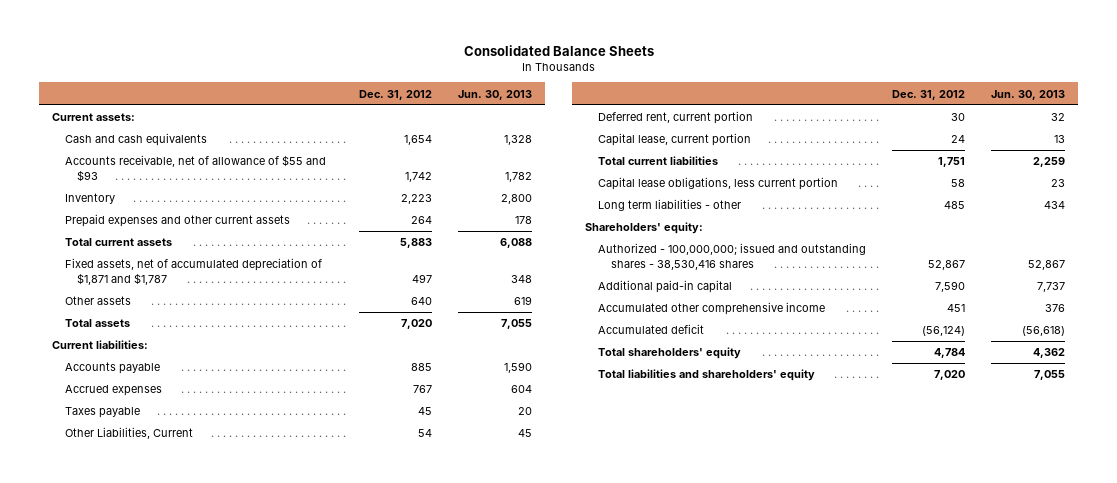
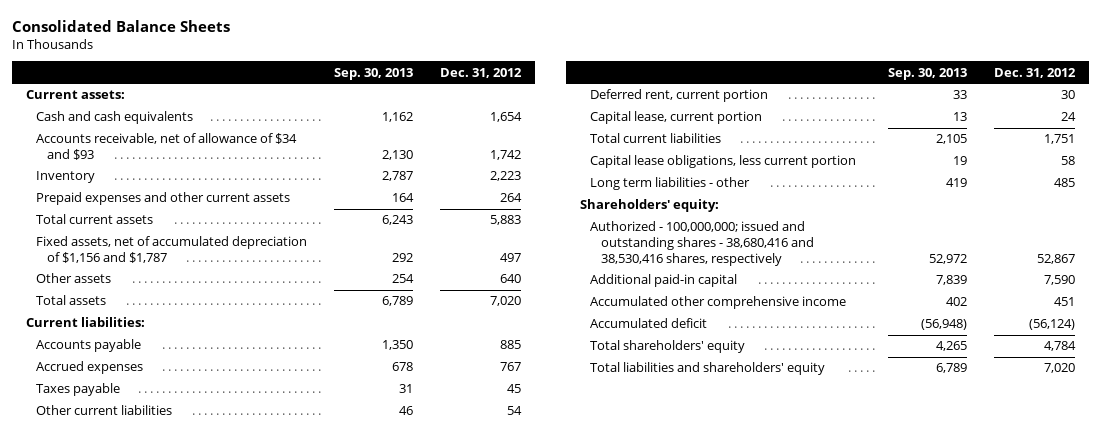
[457,89,532,100] Jun. 30, 2013 -> none
none -> [334,67,414,80] Sep. 30, 2013
[64,155,326,182] Accounts receivable, net of allowance of $55 and $93 -> [36,133,298,161] Accounts receivable, net of allowance of $34 and $93
[64,258,322,285] Fixed assets, net of accumulated depreciation of $1,871 and $1,787 -> [36,236,308,264] Fixed assets, net of accumulated depreciation of $1,156 and $1,787
[64,427,193,440] Other Liabilities, Current -> [36,405,173,416] Other current liabilities
[598,243,867,270] Authorized - 100,000,000; issued and outstanding shares - 38,530,416 shares -> [590,221,815,266] Authorized - 100,000,000; issued and outstanding shares - 38,680,416 and 38,530,416 shares, respectively

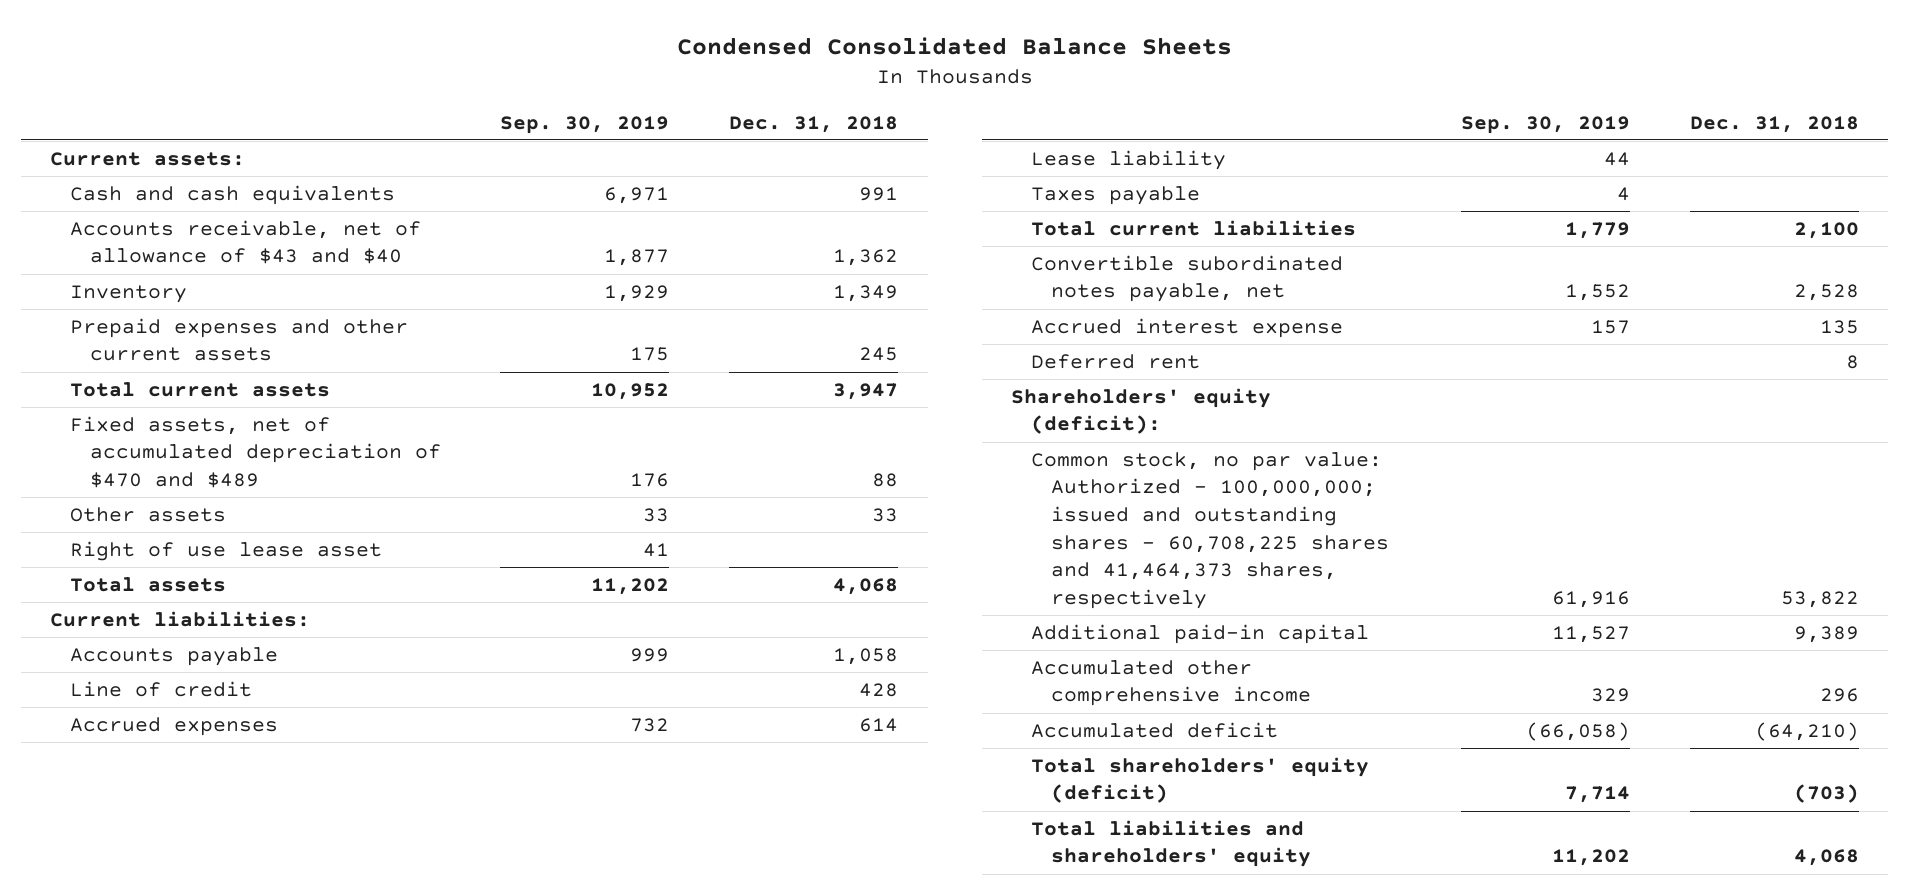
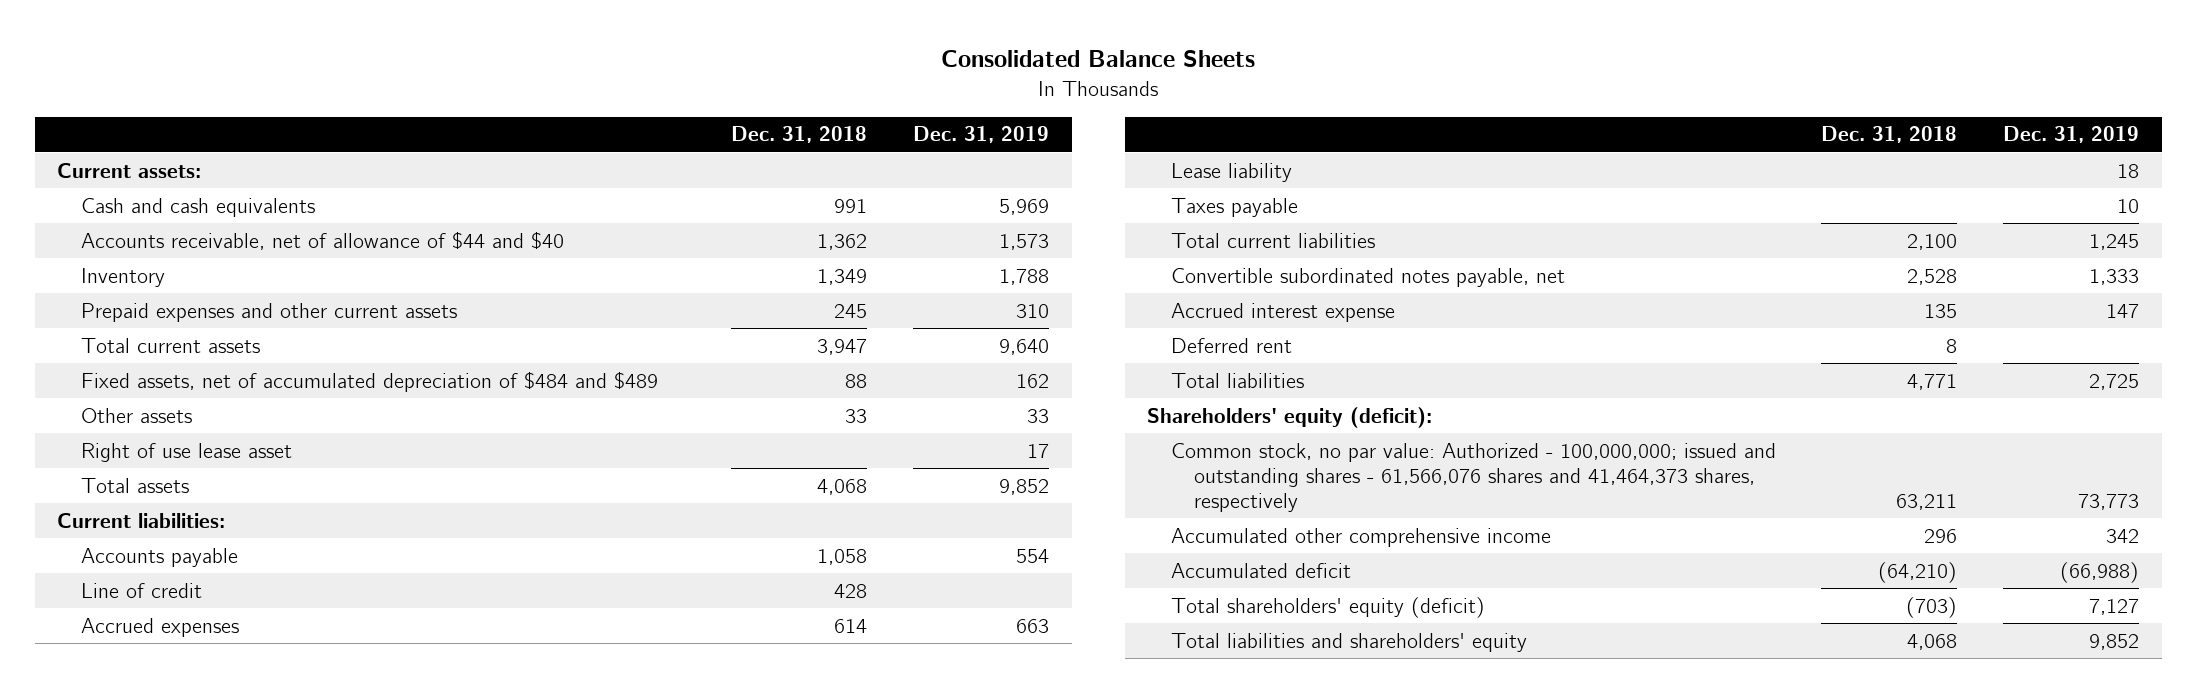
[676,37,1232,56] Condensed Consolidated Balance Sheets -> [941,50,1256,68] Consolidated Balance Sheets
[500,115,670,134] Sep. 30, 2019 -> none
none -> [913,126,1050,144] Dec. 31, 2019
[70,219,422,265] Accounts receivable, net of allowance of $43 and $40 -> [80,230,564,250] Accounts receivable, net of allowance of $44 and $40
[70,415,441,488] Fixed assets, net of accumulated depreciation of $470 and $489 -> [80,370,658,392] Fixed assets, net of accumulated depreciation of $484 and $489
none -> [1170,372,1304,388] Total liabilities
[1030,623,1369,644] Additional paid-in capital -> none
[1030,451,1389,609] Common stock, no par value: Authorized - 100,000,000; issued and outstanding shares - 60,708,225 shares and 41,464,373 shares, respectively -> [1170,442,1776,513] Common stock, no par value: Authorized - 100,000,000; issued and outstanding shares - 61,566,076 shares and 41,464,373 shares, respectively
[1780,590,1859,608] 53,822 -> [1896,494,1958,511] 63,211

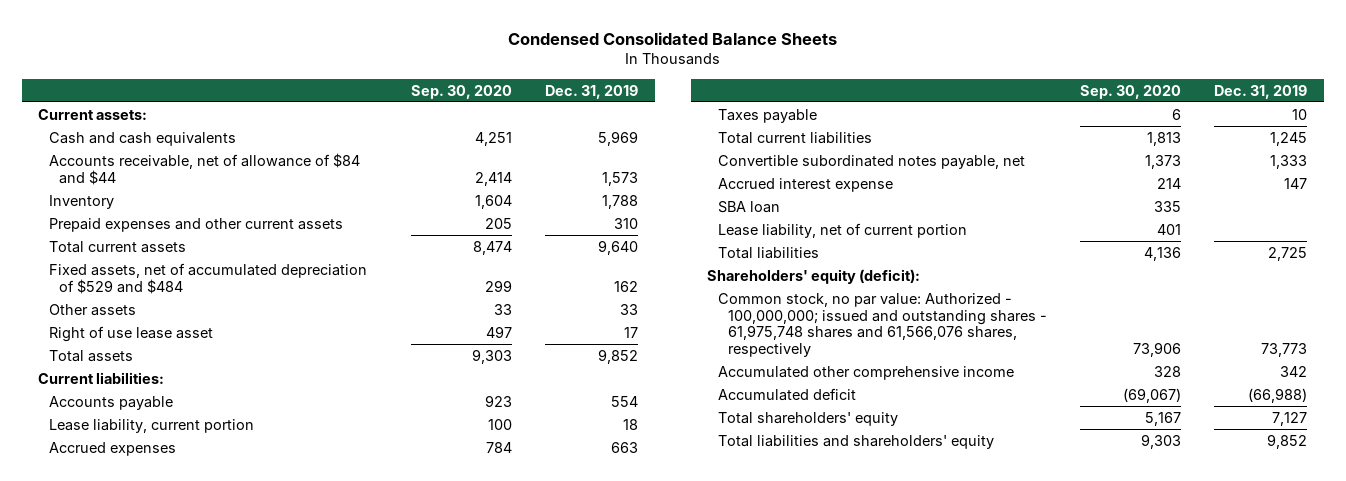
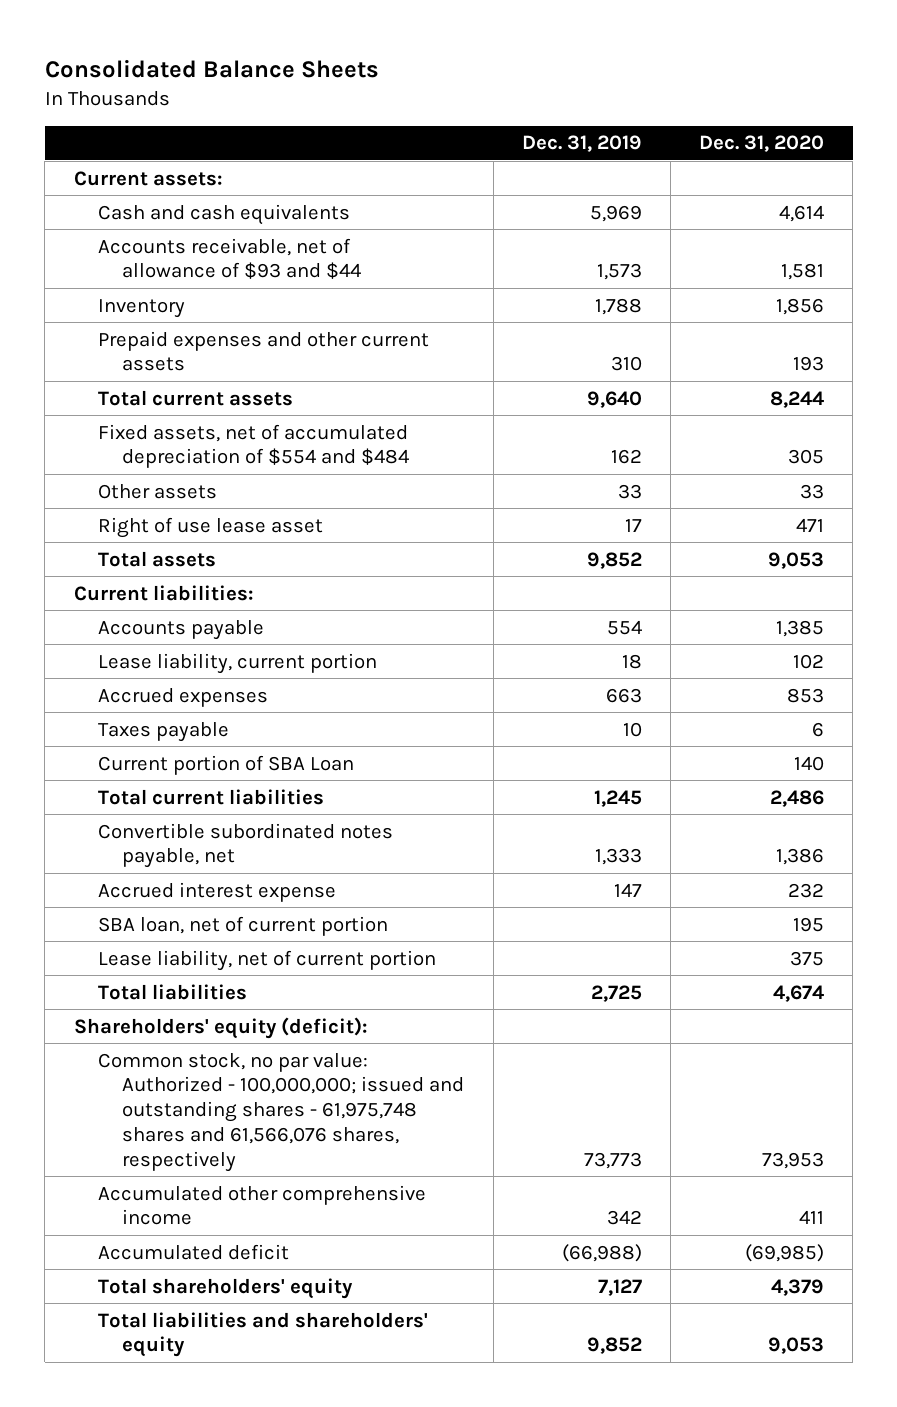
[507,31,837,45] Condensed Consolidated Balance Sheets -> [44,59,379,79] Consolidated Balance Sheets
[411,84,513,99] Sep. 30, 2020 -> none
none -> [698,135,824,153] Dec. 31, 2020
[48,152,360,185] Accounts receivable, net of allowance of $84 and $44 -> [97,237,362,280] Accounts receivable, net of allowance of $93 and $44
[48,262,367,294] Fixed assets, net of accumulated depreciation of $529 and $484 -> [97,423,410,469] Fixed assets, net of accumulated depreciation of $554 and $484
none -> [97,754,354,775] Current portion of SBA Loan
[717,200,780,213] SBA loan -> none
none -> [97,915,388,936] SBA loan, net of current portion

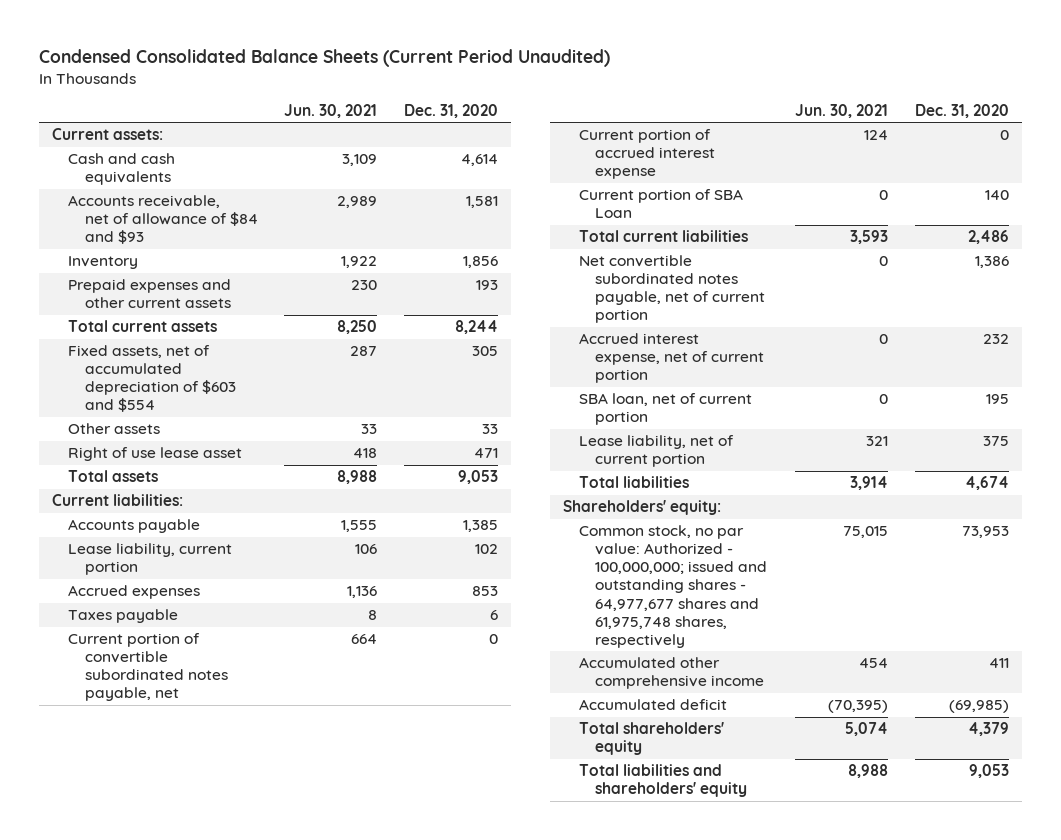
[44,59,379,79] Consolidated Balance Sheets -> [38,48,610,67] Condensed Consolidated Balance Sheets (Current Period Unaudited)
[521,135,642,153] Dec. 31, 2019 -> none
none -> [284,104,378,119] Jun. 30, 2021
[97,237,362,280] Accounts receivable, net of allowance of $93 and $44 -> [68,195,258,245] Accounts receivable, net of allowance of $84 and $93
[97,423,410,469] Fixed assets, net of accumulated depreciation of $554 and $484 -> [68,345,236,413] Fixed assets, net of accumulated depreciation of $603 and $554
none -> [68,633,228,702] Current portion of convertible subordinated notes payable, net
none -> [579,129,716,180] Current portion of accrued interest expense
[97,822,393,869] Convertible subordinated notes payable, net -> [579,255,766,324] Net convertible subordinated notes payable, net of current portion
[97,881,336,902] Accrued interest expense -> [579,333,765,384] Accrued interest expense, net of current portion
[73,1016,368,1039] Shareholders' equity (deficit): -> [563,500,722,516] Shareholders' equity:
[97,1052,465,1172] Common stock, no par value: Authorized - 100,000,000; issued and outstanding shares - 61,975,748 shares and 61,566,076 shares, respectively -> [579,525,768,648] Common stock, no par value: Authorized - 100,000,000; issued and outstanding shares - 64,977,677 shares and 61,975,748 shares, respectively

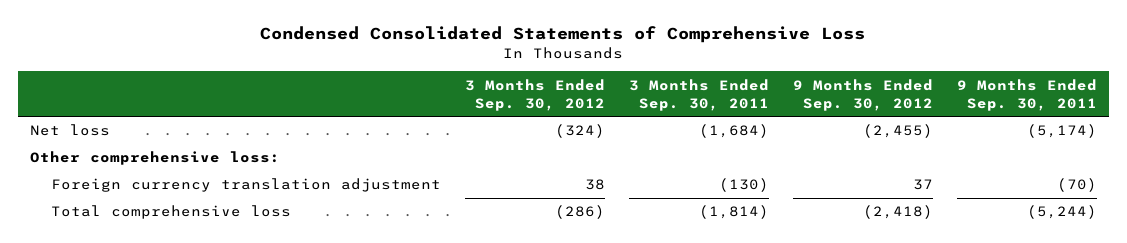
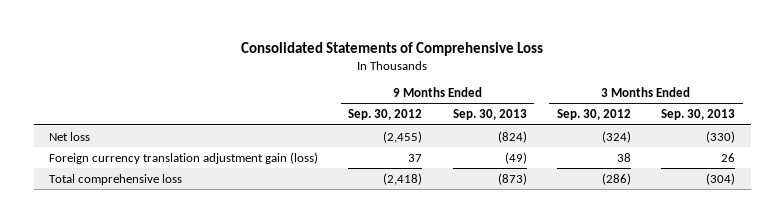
[260,26,866,44] Condensed Consolidated Statements of Comprehensive Loss -> [241,42,544,57] Consolidated Statements of Comprehensive Loss
[628,78,769,111] 3 Months Ended Sep. 30, 2011 -> none
[956,78,1097,111] 9 Months Ended Sep. 30, 2011 -> none
none -> [452,109,527,121] Sep. 30, 2013
none -> [661,109,736,121] Sep. 30, 2013
[29,151,280,166] Other comprehensive loss: -> none
[50,178,441,193] Foreign currency translation adjustment -> [48,151,318,164] Foreign currency translation adjustment gain (loss)

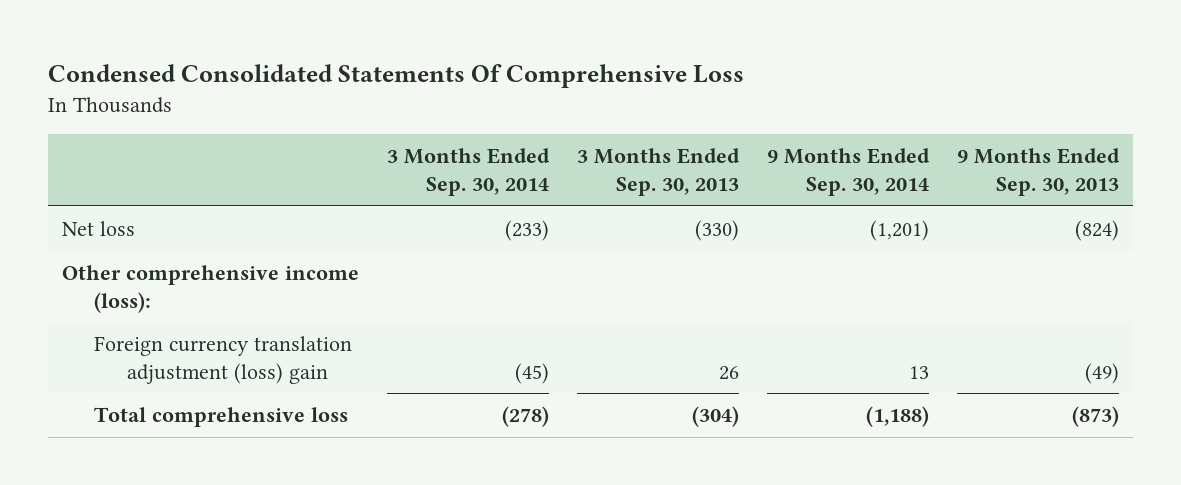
[241,42,544,57] Consolidated Statements of Comprehensive Loss -> [47,64,744,89] Condensed Consolidated Statements Of Comprehensive Loss
[348,109,423,121] Sep. 30, 2012 -> none
[557,109,632,121] Sep. 30, 2012 -> none
none -> [386,148,550,197] 3 Months Ended Sep. 30, 2014
none -> [767,148,931,197] 9 Months Ended Sep. 30, 2014
none -> [61,264,359,313] Other comprehensive income (loss):
[48,151,318,164] Foreign currency translation adjustment gain (loss) -> [94,335,353,384] Foreign currency translation adjustment (loss) gain

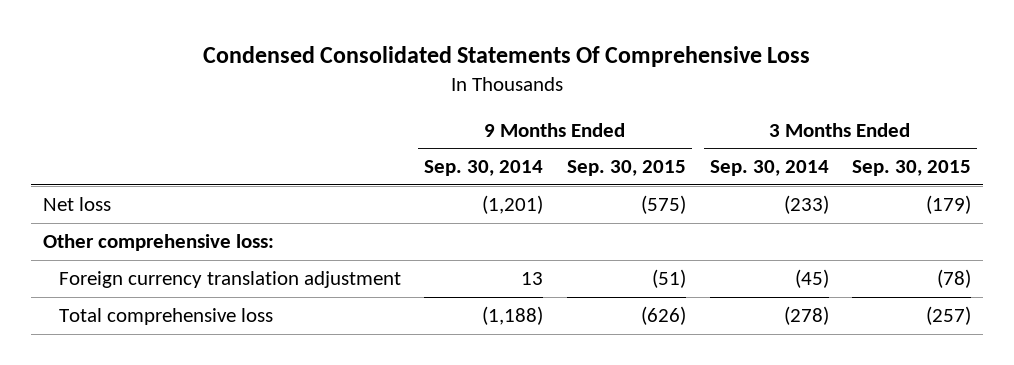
[577,148,741,197] 3 Months Ended Sep. 30, 2013 -> none
[957,148,1121,197] 9 Months Ended Sep. 30, 2013 -> none
none -> [566,160,686,177] Sep. 30, 2015
none -> [852,160,972,177] Sep. 30, 2015
[61,264,359,313] Other comprehensive income (loss): -> [42,234,274,252] Other comprehensive loss:
[94,335,353,384] Foreign currency translation adjustment (loss) gain -> [58,271,401,289] Foreign currency translation adjustment

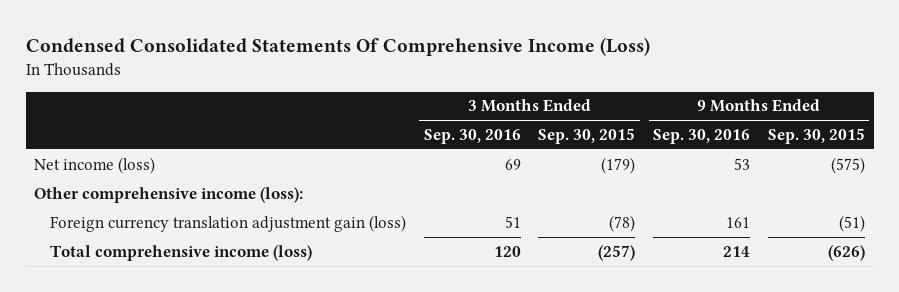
[203,46,811,68] Condensed Consolidated Statements Of Comprehensive Loss -> [25,36,650,56] Condensed Consolidated Statements Of Comprehensive Income (Loss)
[424,160,544,177] Sep. 30, 2014 -> none
[709,160,829,177] Sep. 30, 2014 -> none
none -> [423,128,521,144] Sep. 30, 2016
none -> [653,128,751,144] Sep. 30, 2016
[42,197,111,212] Net loss -> [34,156,156,174] Net income (loss)
[42,234,274,252] Other comprehensive loss: -> [34,186,304,203] Other comprehensive income (loss):
[58,271,401,289] Foreign currency translation adjustment -> [49,214,406,232] Foreign currency translation adjustment gain (loss)
[58,308,273,326] Total comprehensive loss -> [49,244,312,261] Total comprehensive income (loss)

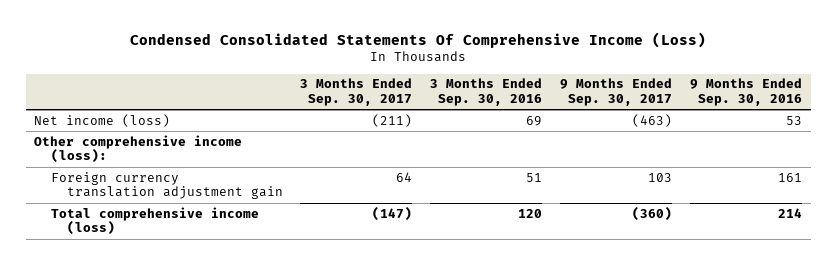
[538,127,636,144] Sep. 30, 2015 -> none
[767,127,865,144] Sep. 30, 2015 -> none
none -> [300,78,413,106] 3 Months Ended Sep. 30, 2017
none -> [560,78,673,106] 9 Months Ended Sep. 30, 2017
[49,214,406,232] Foreign currency translation adjustment gain (loss) -> [50,171,283,200] Foreign currency translation adjustment gain

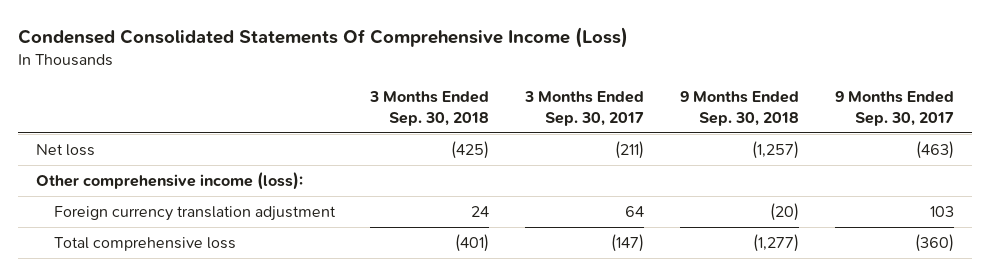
[430,78,543,106] 3 Months Ended Sep. 30, 2016 -> none
[690,78,803,106] 9 Months Ended Sep. 30, 2016 -> none
none -> [369,90,490,126] 3 Months Ended Sep. 30, 2018
none -> [679,90,799,126] 9 Months Ended Sep. 30, 2018
[34,113,171,127] Net income (loss) -> [35,144,95,157] Net loss
[50,171,283,200] Foreign currency translation adjustment gain -> [53,206,336,222] Foreign currency translation adjustment
[50,206,259,236] Total comprehensive income (loss) -> [53,237,236,252] Total comprehensive loss

